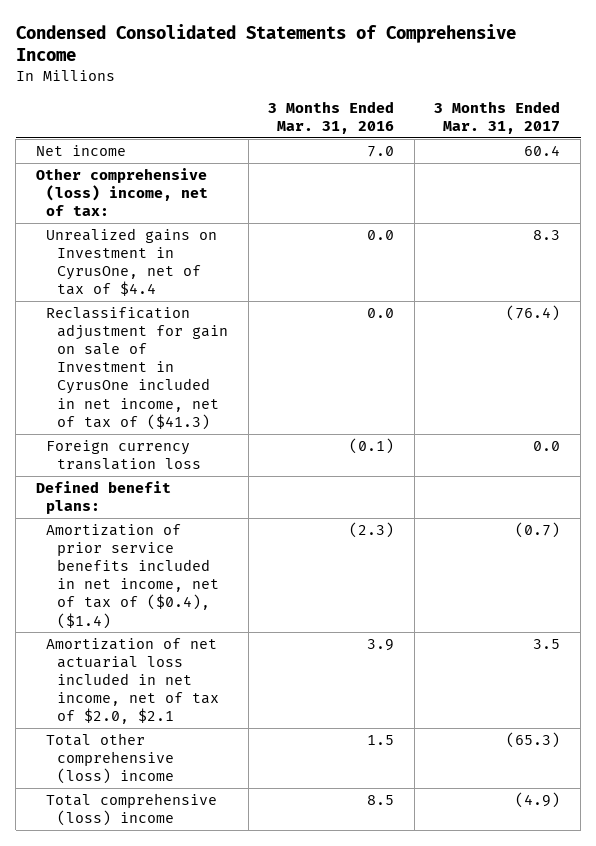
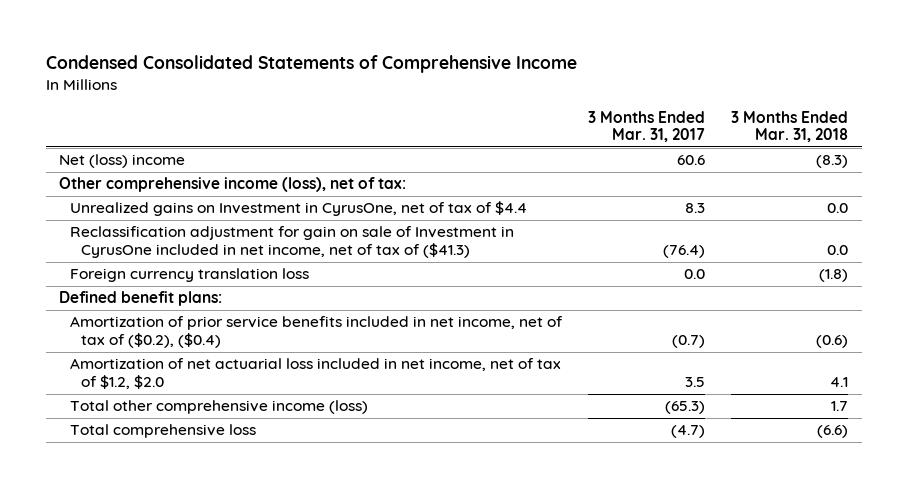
[268,100,395,134] 3 Months Ended Mar. 31, 2016 -> none
none -> [731,110,849,143] 3 Months Ended Mar. 31, 2018
[35,145,126,157] Net income -> [58,154,185,169] Net (loss) income
[524,145,561,157] 60.4 -> [677,155,706,166] 60.6
[35,168,209,217] Other comprehensive (loss) income, net of tax: -> [58,177,406,193] Other comprehensive income (loss), net of tax:
[46,524,220,629] Amortization of prior service benefits included in net income, net of tax of ($0.4), ($1.4) -> [69,316,563,349] Amortization of prior service benefits included in net income, net of tax of ($0.2), ($0.4)
[46,638,220,725] Amortization of net actuarial loss included in net income, net of tax of $2.0, $2.1 -> [69,358,561,390] Amortization of net actuarial loss included in net income, net of tax of $1.2, $2.0
[46,733,175,785] Total other comprehensive (loss) income -> [69,400,368,415] Total other comprehensive income (loss)
[46,793,218,827] Total comprehensive (loss) income -> [69,424,256,439] Total comprehensive loss
[515,792,561,809] (4.9) -> [671,425,706,439] (4.7)

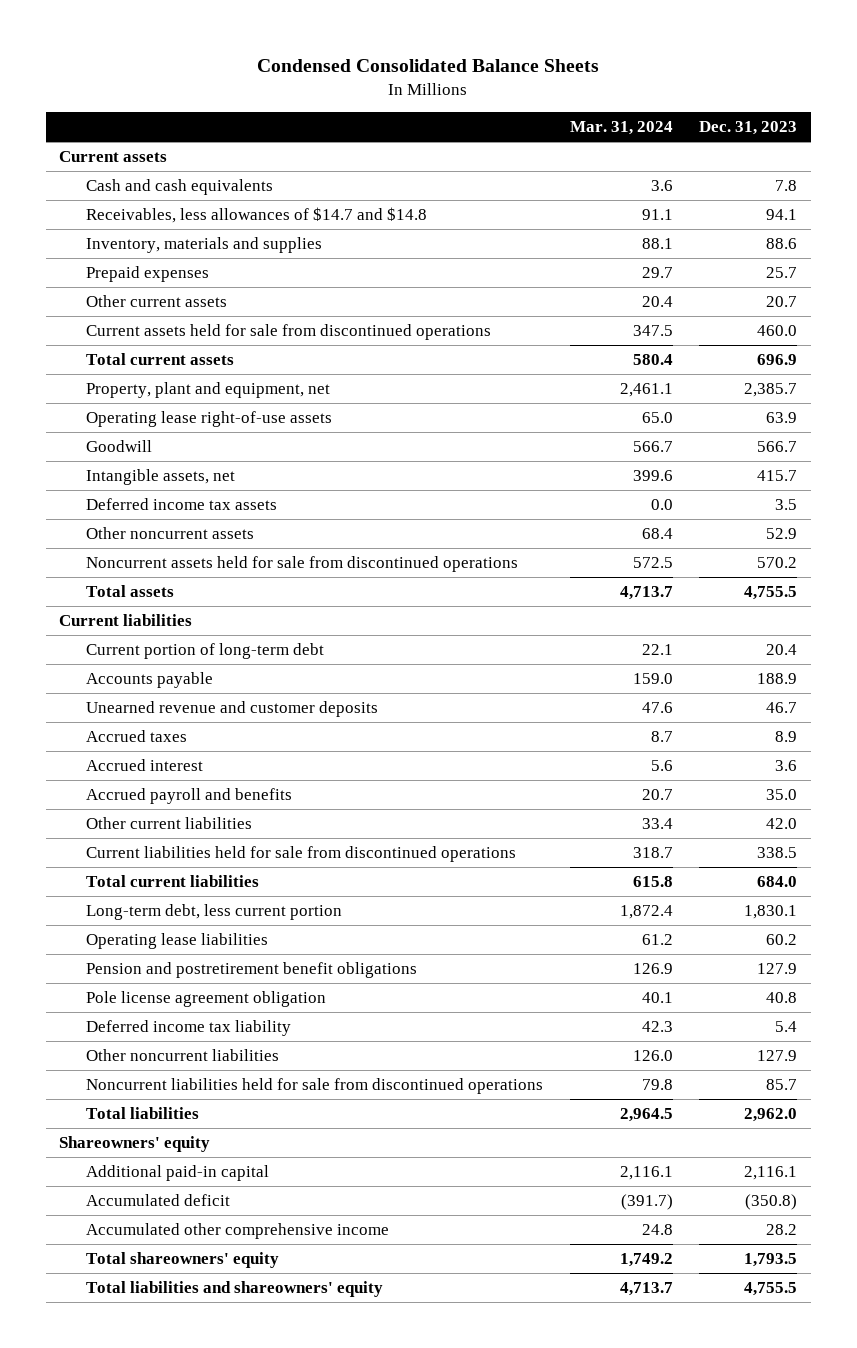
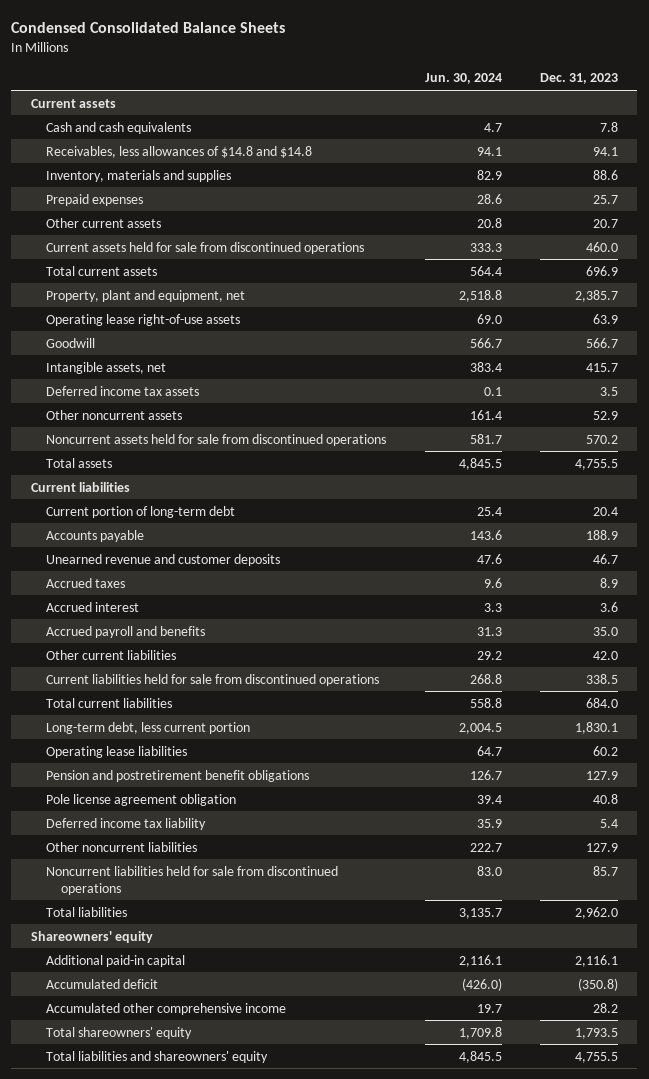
[569,120,673,135] Mar. 31, 2024 -> none
none -> [424,73,502,85] Jun. 30, 2024
[86,207,428,224] Receivables, less allowances of $14.7 and $14.8 -> [46,145,313,158] Receivables, less allowances of $14.8 and $14.8

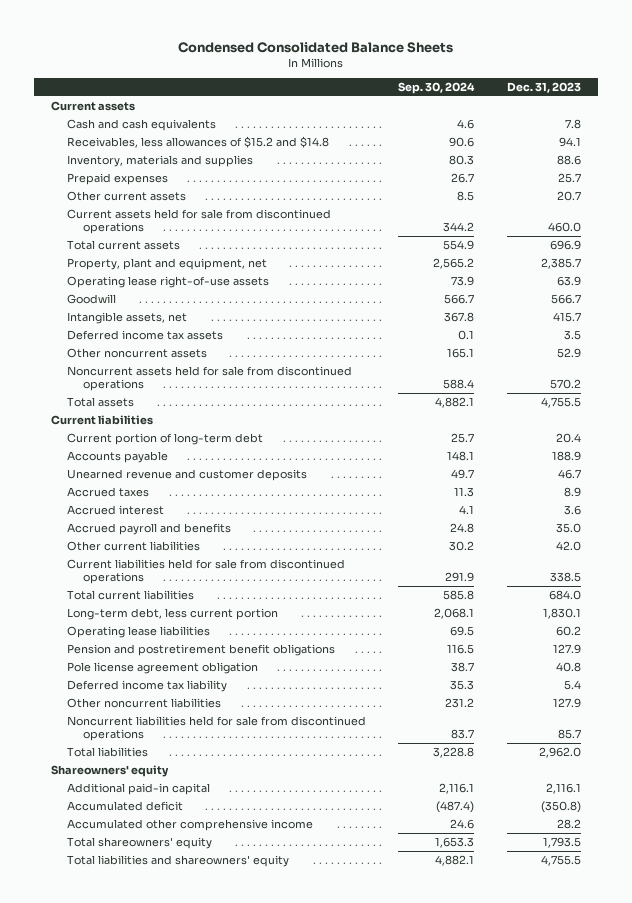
[424,73,502,85] Jun. 30, 2024 -> none
none -> [398,81,476,94] Sep. 30, 2024
[46,145,313,158] Receivables, less allowances of $14.8 and $14.8 -> [66,135,329,148] Receivables, less allowances of $15.2 and $14.8

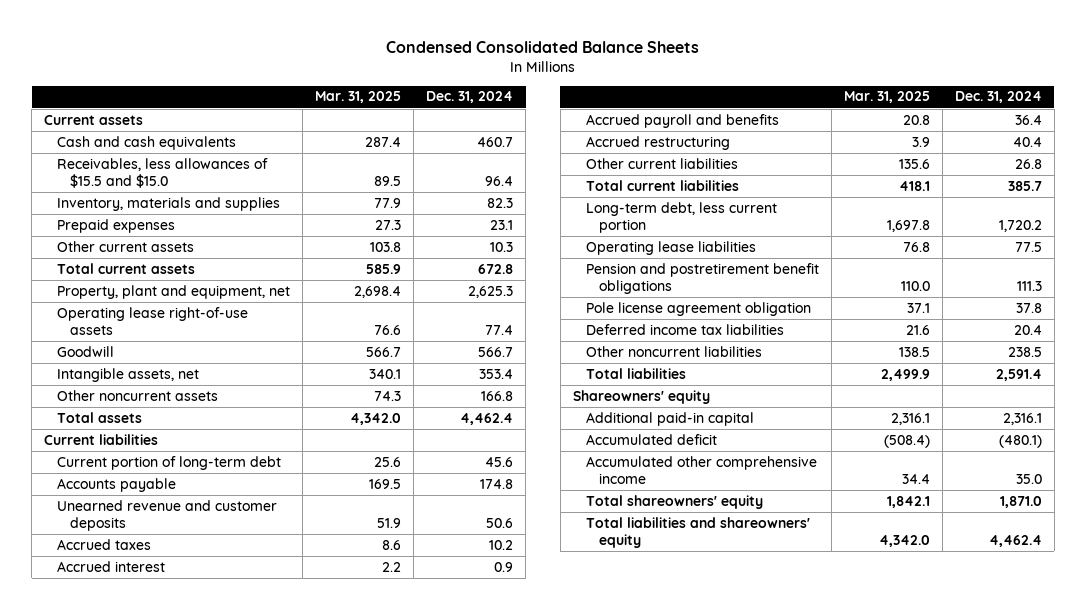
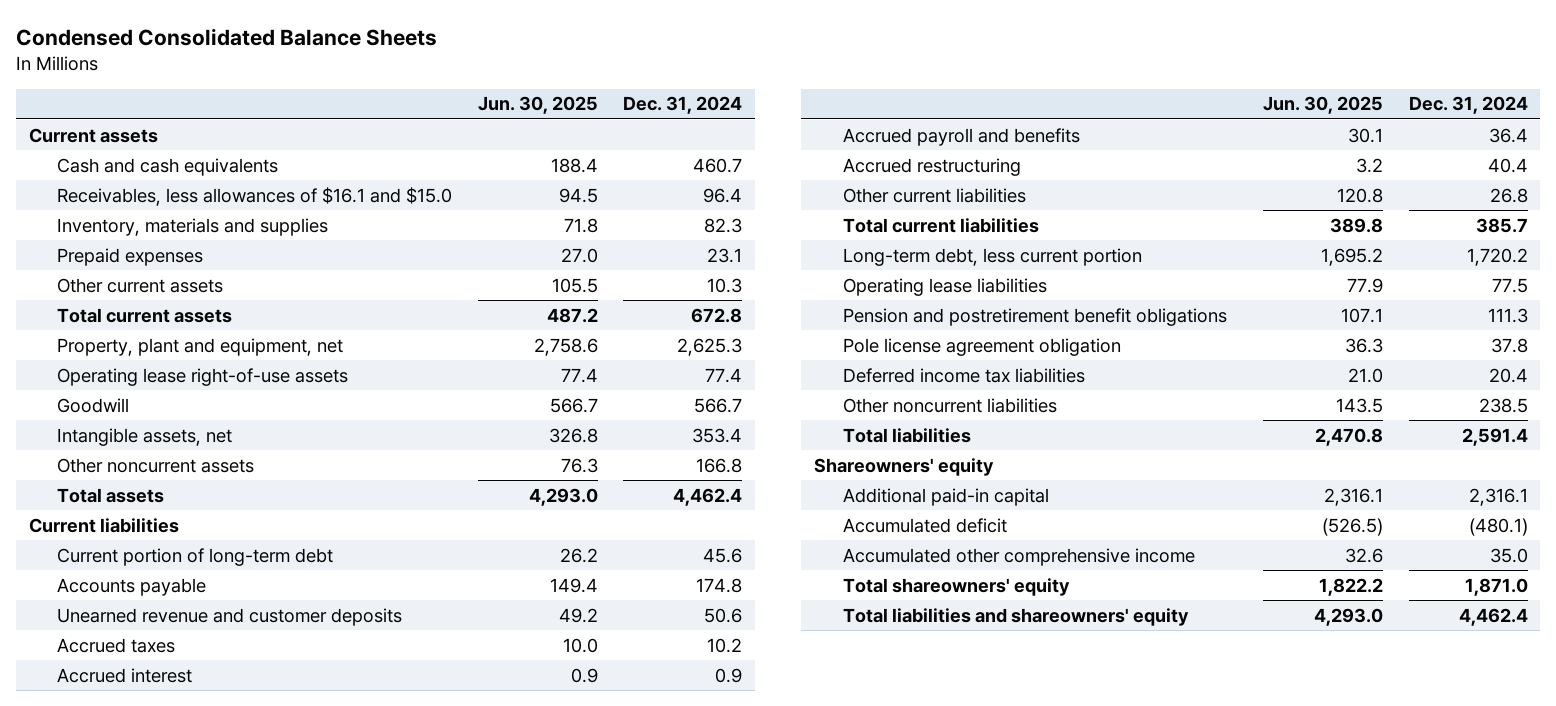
[315,91,402,104] Mar. 31, 2025 -> none
none -> [477,96,598,115] Jun. 30, 2025
[57,157,269,188] Receivables, less allowances of $15.5 and $15.0 -> [57,186,453,206] Receivables, less allowances of $16.1 and $15.0

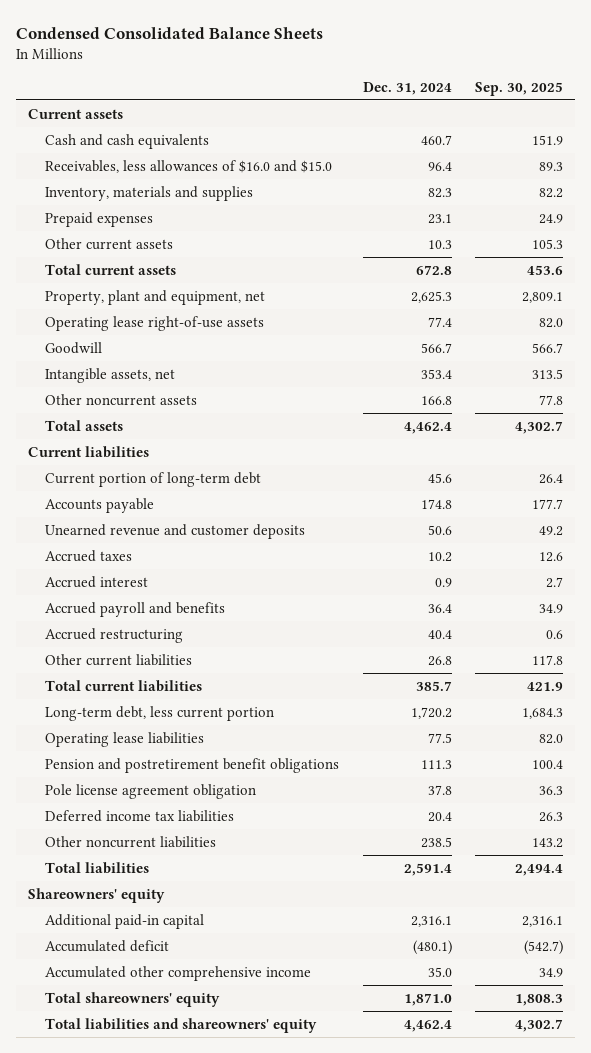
[477,96,598,115] Jun. 30, 2025 -> none
none -> [475,81,564,96] Sep. 30, 2025
[57,186,453,206] Receivables, less allowances of $16.1 and $15.0 -> [44,159,332,173] Receivables, less allowances of $16.0 and $15.0

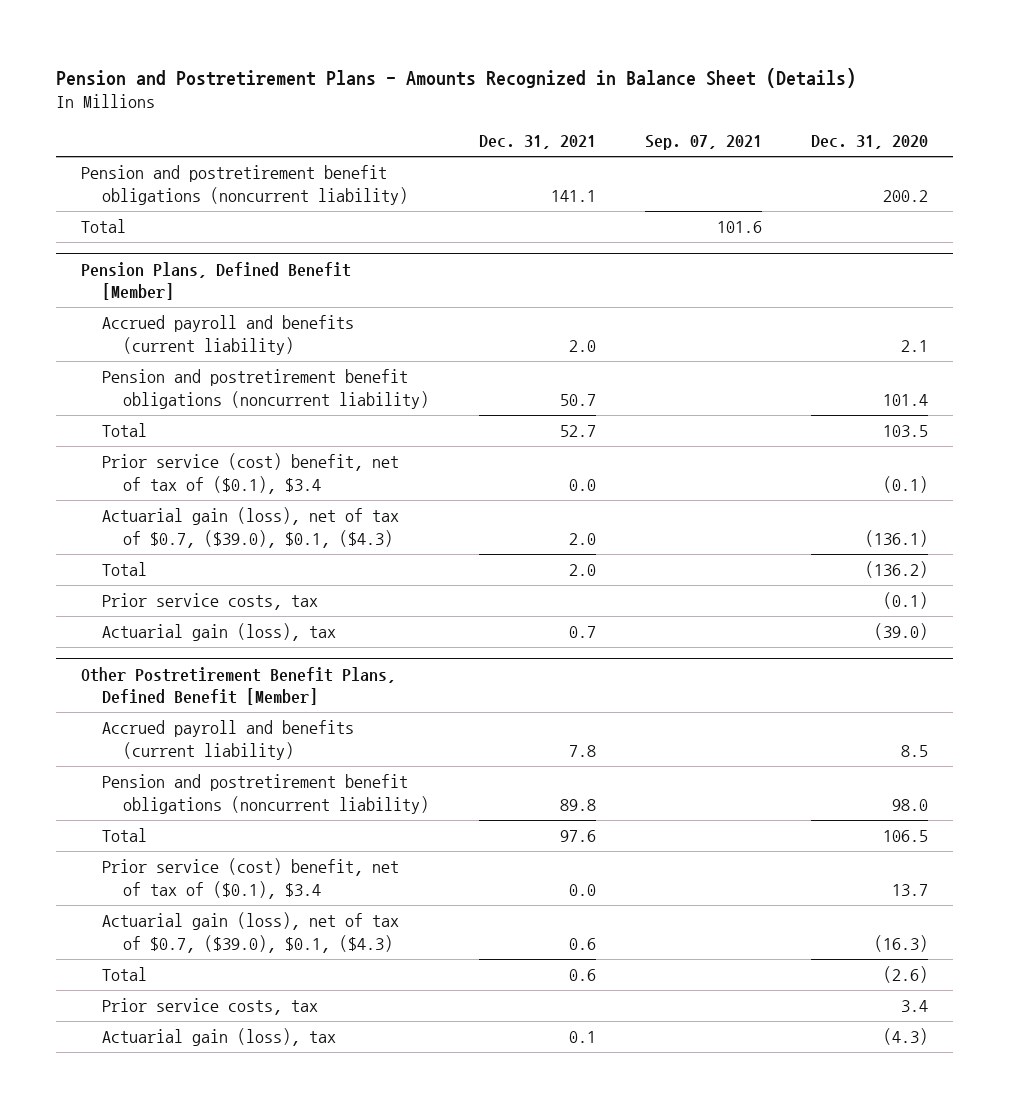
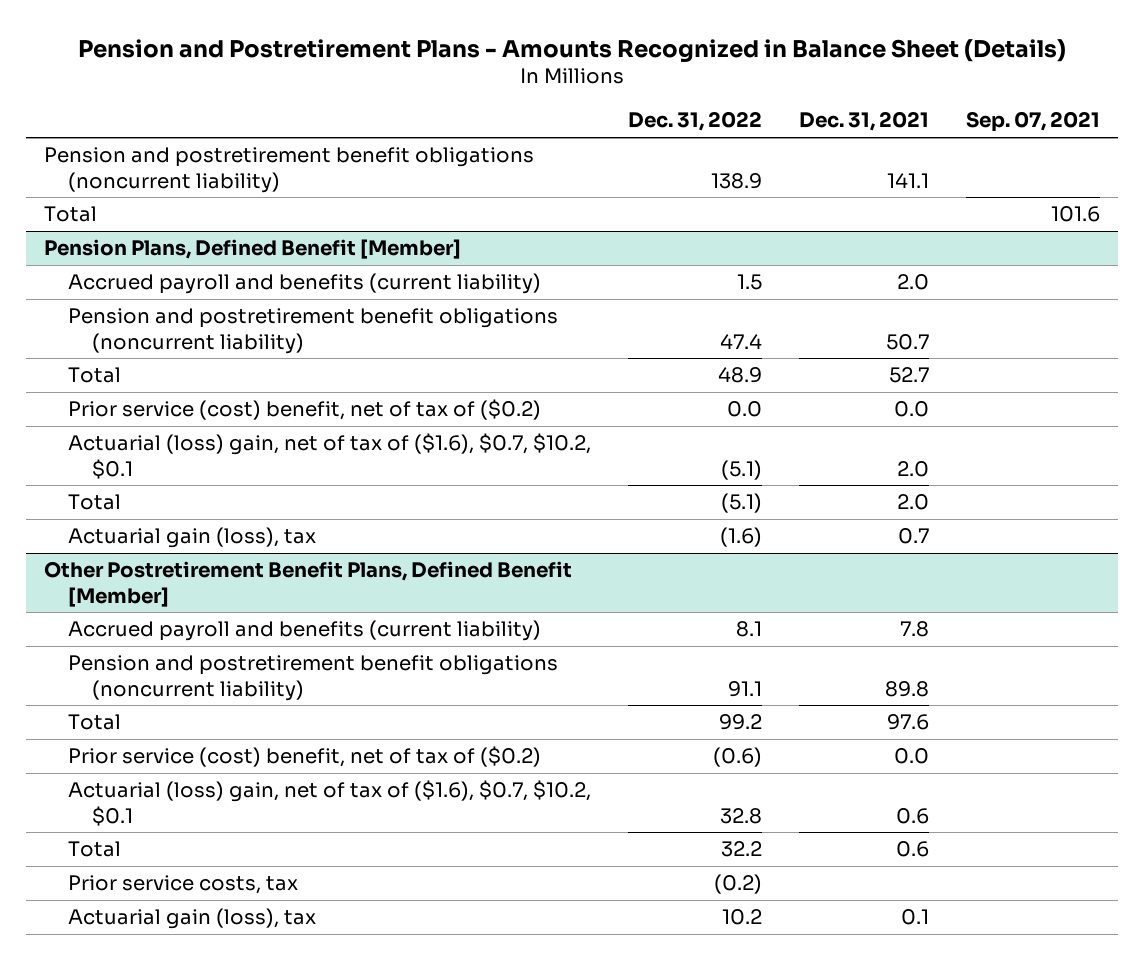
[811,134,929,149] Dec. 31, 2020 -> none
none -> [628,111,763,132] Dec. 31, 2022
[102,453,400,494] Prior service (cost) benefit, net of tax of ($0.1), $3.4 -> [68,399,542,421] Prior service (cost) benefit, net of tax of ($0.2)
[102,507,400,548] Actuarial gain (loss), net of tax of $0.7, ($39.0), $0.1, ($4.3) -> [68,433,592,479] Actuarial (loss) gain, net of tax of ($1.6), $0.7, $10.2, $0.1
[102,593,319,611] Prior service costs, tax -> none
[102,858,400,899] Prior service (cost) benefit, net of tax of ($0.1), $3.4 -> [68,746,542,768] Prior service (cost) benefit, net of tax of ($0.2)
[102,912,400,953] Actuarial gain (loss), net of tax of $0.7, ($39.0), $0.1, ($4.3) -> [68,780,592,826] Actuarial (loss) gain, net of tax of ($1.6), $0.7, $10.2, $0.1

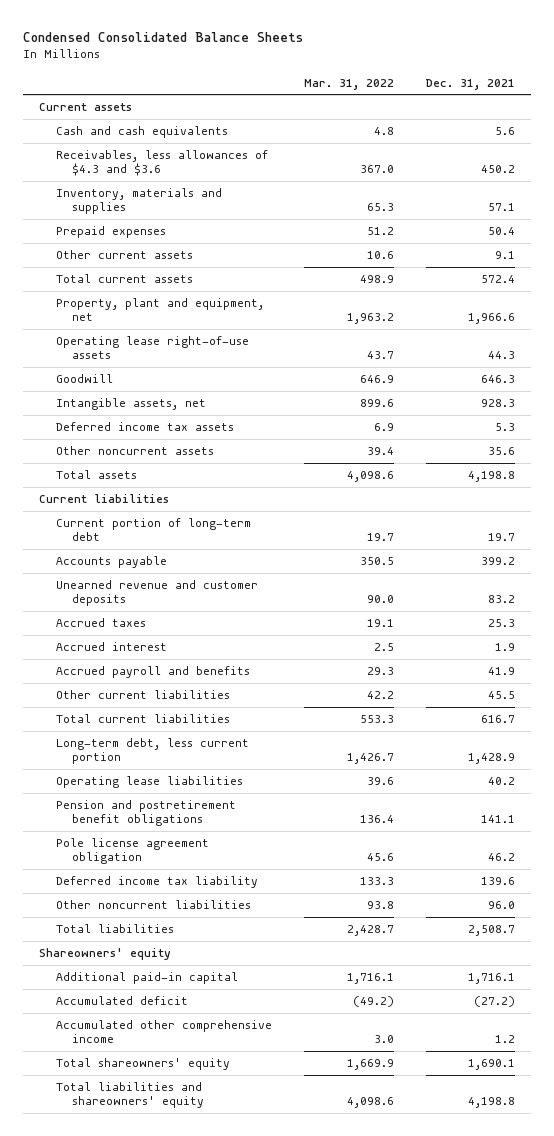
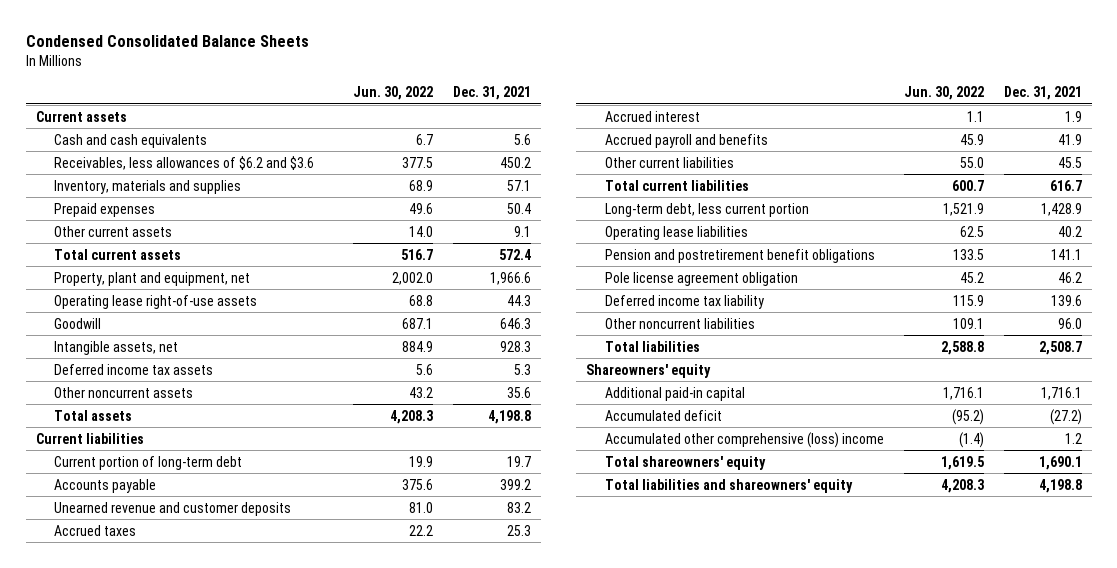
[303,78,394,90] Mar. 31, 2022 -> none
none -> [353,86,434,101] Jun. 30, 2022
[55,150,268,177] Receivables, less allowances of $4.3 and $3.6 -> [54,155,315,170] Receivables, less allowances of $6.2 and $3.6
[55,1020,272,1044] Accumulated other comprehensive income -> [604,431,884,448] Accumulated other comprehensive (loss) income

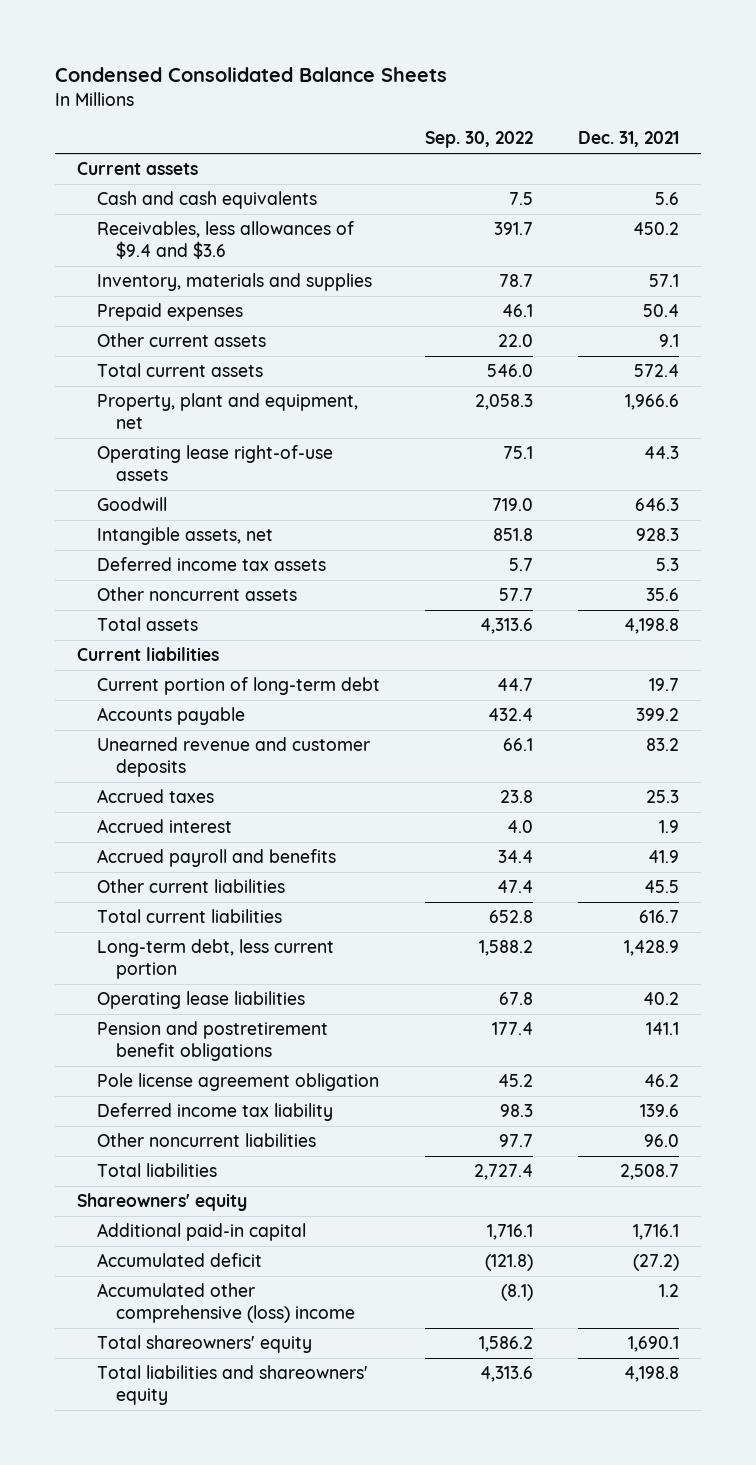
[353,86,434,101] Jun. 30, 2022 -> none
none -> [424,131,533,149] Sep. 30, 2022
[54,155,315,170] Receivables, less allowances of $6.2 and $3.6 -> [96,221,354,260] Receivables, less allowances of $9.4 and $3.6

